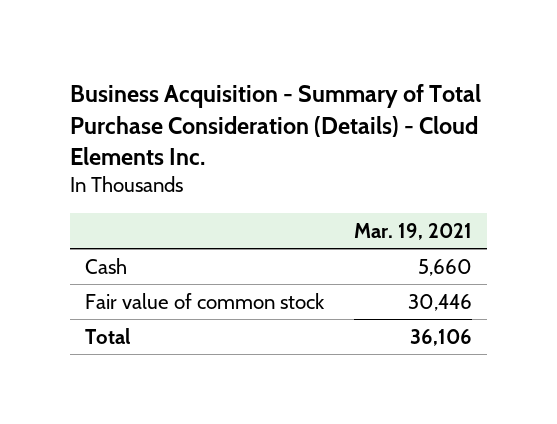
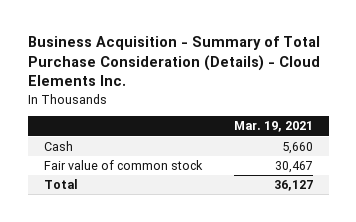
[407,293,472,311] 30,446 -> [274,161,313,174] 30,467
[409,328,472,346] 36,106 -> [273,180,313,192] 36,127

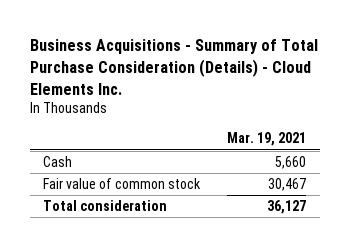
[27,36,320,87] Business Acquisition - Summary of Total Purchase Consideration (Details) - Cloud Elements Inc. -> [29,39,318,95] Business Acquisitions - Summary of Total Purchase Consideration (Details) - Cloud Elements Inc.
[43,179,78,190] Total -> [43,200,168,212] Total consideration

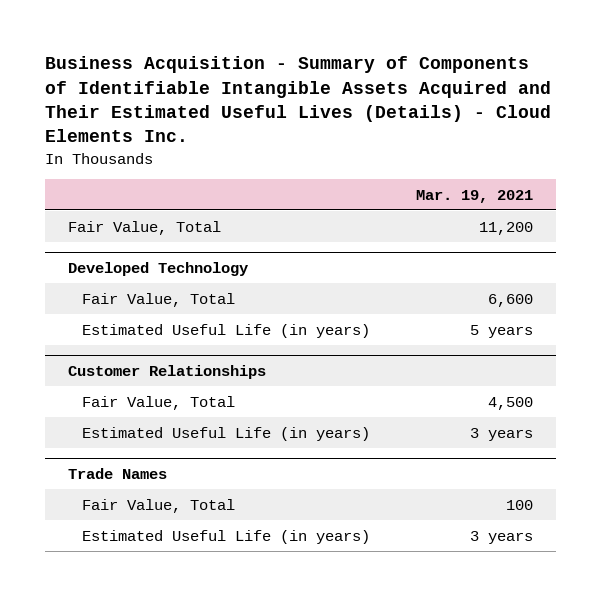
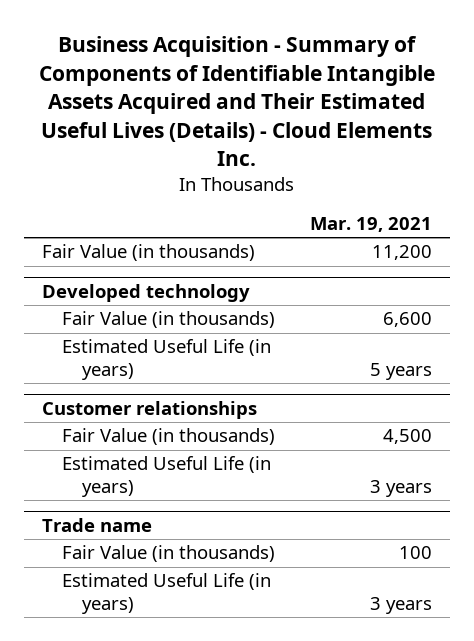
[68,220,222,235] Fair Value, Total -> [41,244,255,262] Fair Value (in thousands)
[68,261,249,276] Developed Technology -> [41,283,250,302] Developed technology
[81,292,235,307] Fair Value, Total -> [61,311,275,329] Fair Value (in thousands)
[68,364,267,379] Customer Relationships -> [41,400,257,419] Customer relationships
[81,395,235,410] Fair Value, Total -> [61,428,275,446] Fair Value (in thousands)
[68,467,168,479] Trade Names -> [41,517,152,532] Trade name
[81,498,235,513] Fair Value, Total -> [61,545,275,563] Fair Value (in thousands)

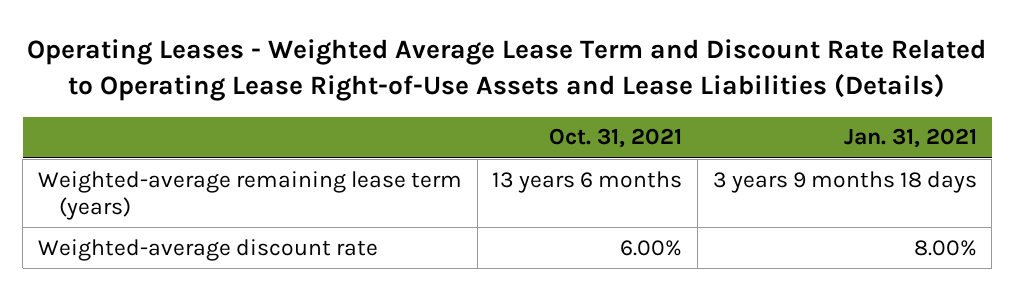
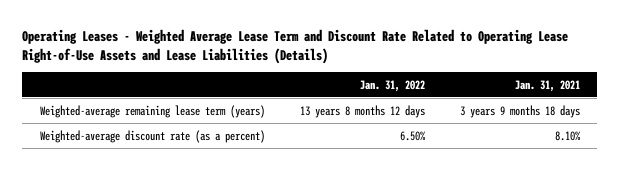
[549,128,683,149] Oct. 31, 2021 -> none
none -> [359,79,425,92] Jan. 31, 2022
[38,238,379,261] Weighted-average discount rate -> [39,129,265,143] Weighted-average discount rate (as a percent)
[913,239,977,256] 8.00% -> [554,130,581,141] 8.10%

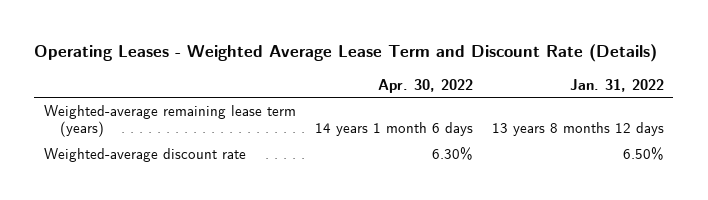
[22,29,569,64] Operating Leases - Weighted Average Lease Term and Discount Rate Related to Operating Lease Right-of-Use Assets and Lease Liabilities (Details) -> [34,44,658,63] Operating Leases - Weighted Average Lease Term and Discount Rate (Details)
[514,79,580,92] Jan. 31, 2021 -> none
none -> [377,78,473,93] Apr. 30, 2022
[39,129,265,143] Weighted-average discount rate (as a percent) -> [43,147,246,162] Weighted-average discount rate

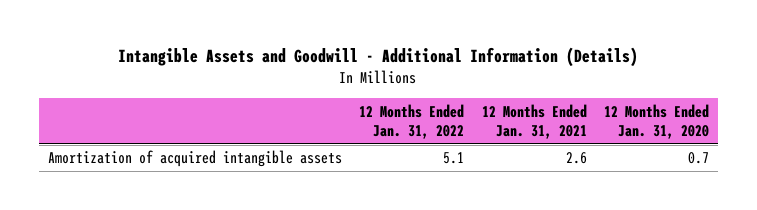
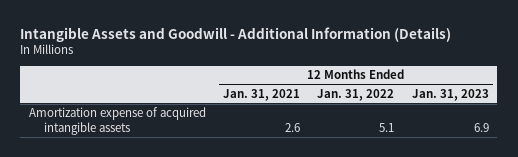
[604,103,710,139] 12 Months Ended Jan. 31, 2020 -> none
none -> [411,88,489,101] Jan. 31, 2023
[47,150,342,168] Amortization of acquired intangible assets -> [29,107,207,135] Amortization expense of acquired intangible assets

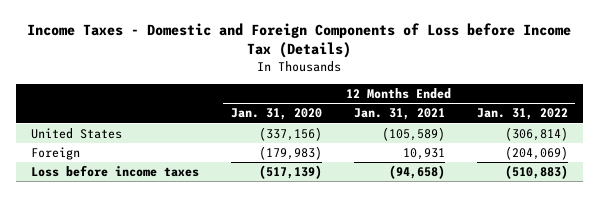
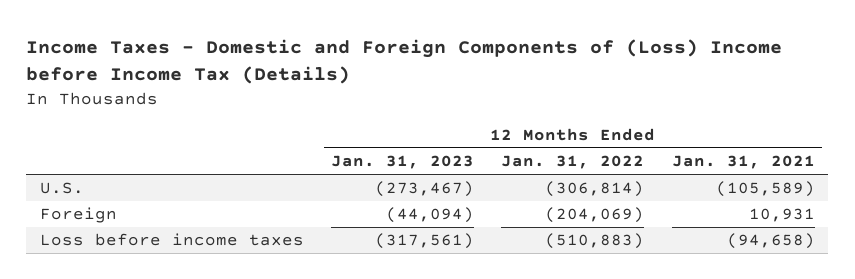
[27,22,572,59] Income Taxes - Domestic and Foreign Components of Loss before Income Tax (Details) -> [26,39,783,85] Income Taxes - Domestic and Foreign Components of (Loss) Income before Income Tax (Details)
[231,108,323,121] Jan. 31, 2020 -> none
none -> [331,155,475,170] Jan. 31, 2023
[31,128,123,140] United States -> [39,182,84,195] U.S.

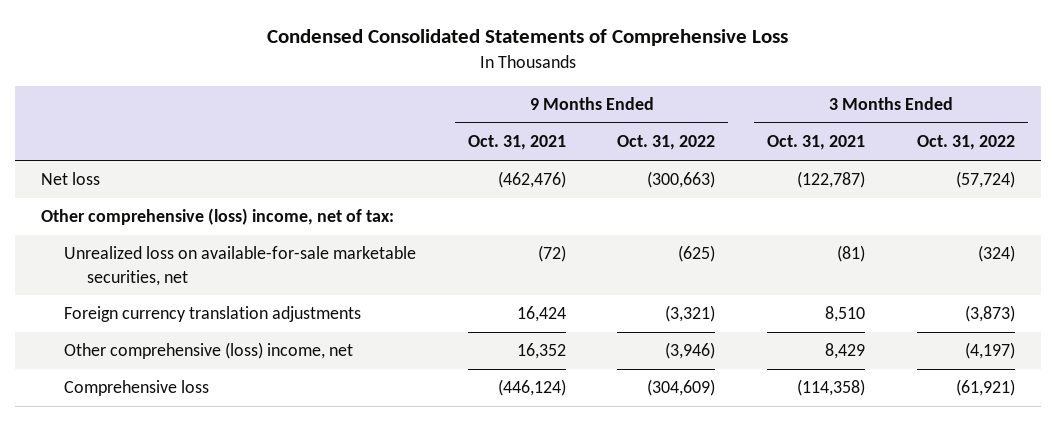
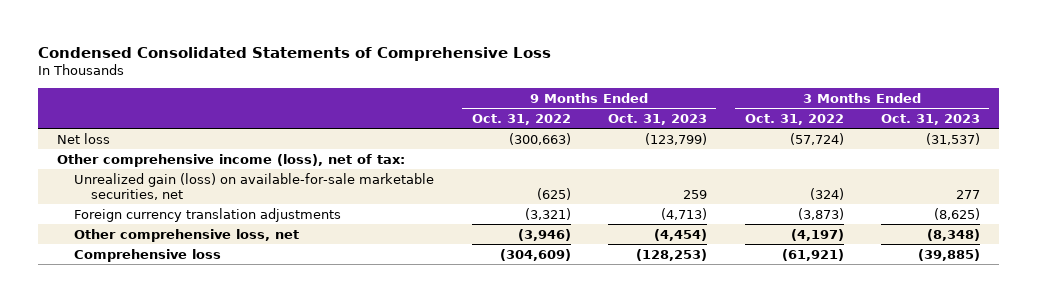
[467,135,566,151] Oct. 31, 2021 -> none
[767,135,866,151] Oct. 31, 2021 -> none
none -> [608,114,708,126] Oct. 31, 2023
none -> [881,114,981,126] Oct. 31, 2023
[41,208,395,226] Other comprehensive (loss) income, net of tax: -> [56,153,405,167] Other comprehensive income (loss), net of tax:
[63,246,416,286] Unrealized loss on available-for-sale marketable securities, net -> [73,172,434,200] Unrealized gain (loss) on available-for-sale marketable securities, net
[63,342,353,360] Other comprehensive (loss) income, net -> [73,228,299,242] Other comprehensive loss, net

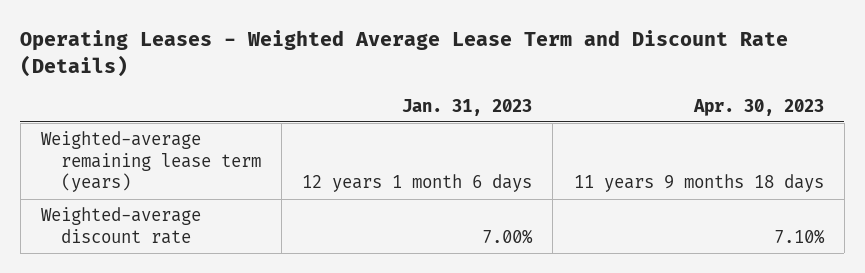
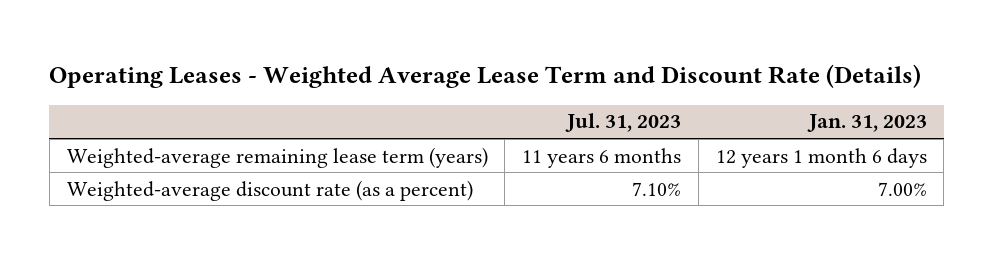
[692,98,824,116] Apr. 30, 2023 -> none
none -> [565,113,682,133] Jul. 31, 2023
[40,206,201,244] Weighted-average discount rate -> [66,179,473,201] Weighted-average discount rate (as a percent)

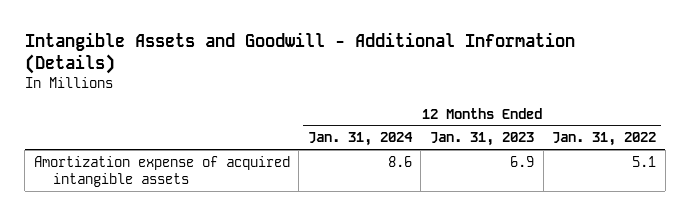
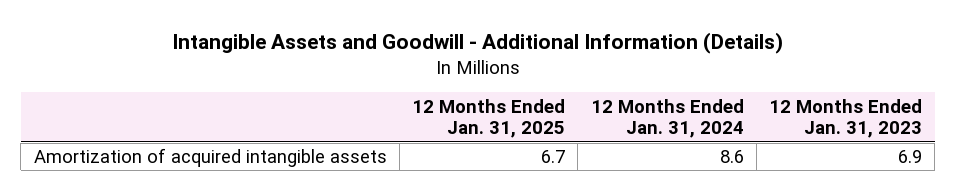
[552,132,657,147] Jan. 31, 2022 -> none
none -> [412,98,566,139] 12 Months Ended Jan. 31, 2025
[33,155,290,187] Amortization expense of acquired intangible assets -> [33,148,387,168] Amortization of acquired intangible assets

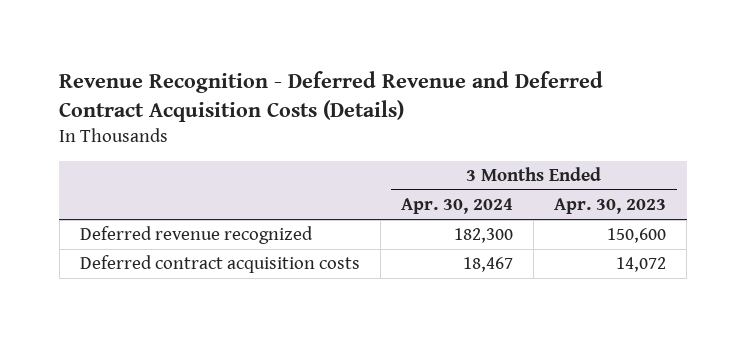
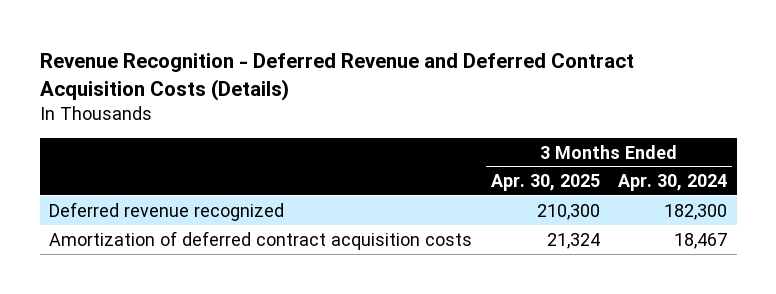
[554,198,667,215] Apr. 30, 2023 -> none
none -> [490,174,600,192] Apr. 30, 2025
[80,255,361,274] Deferred contract acquisition costs -> [49,230,473,250] Amortization of deferred contract acquisition costs

